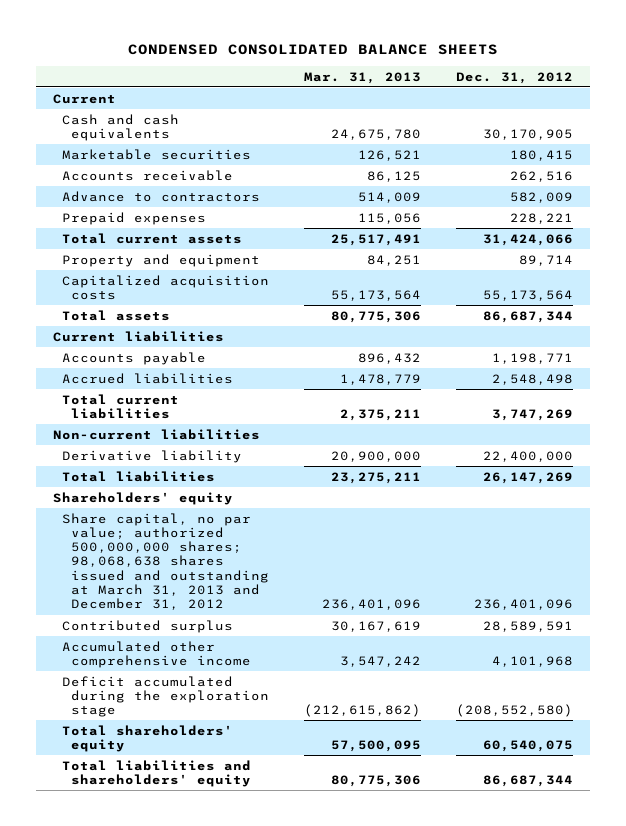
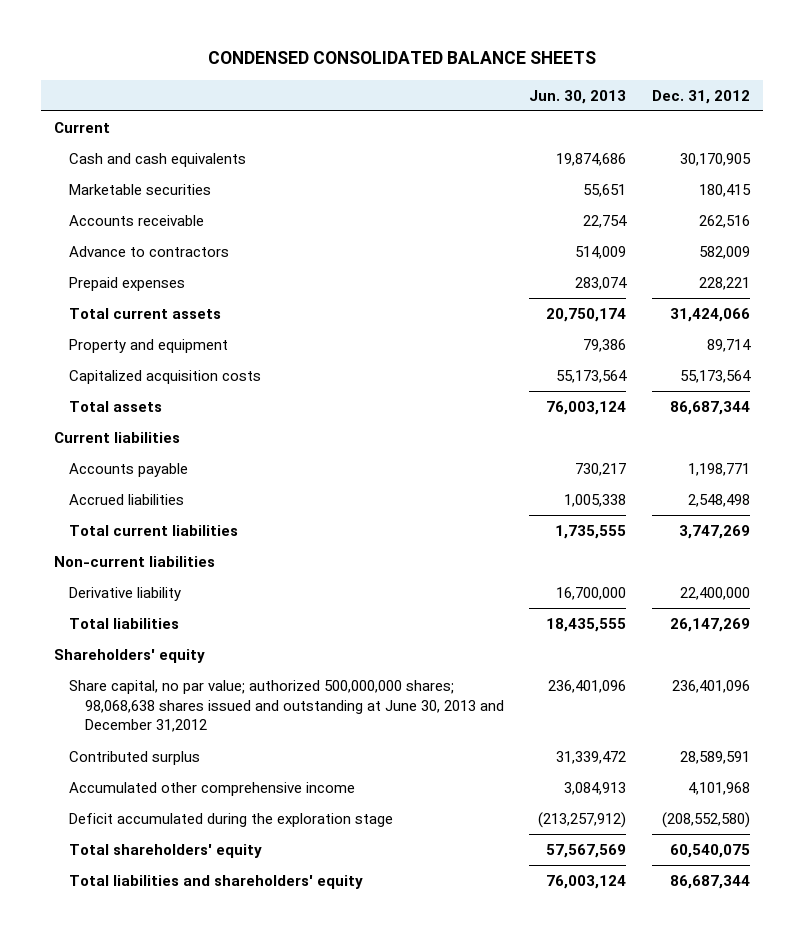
[304,71,422,84] Mar. 31, 2013 -> none
none -> [529,89,627,104] Jun. 30, 2013
[62,512,270,611] Share capital, no par value; authorized 500,000,000 shares; 98,068,638 shares issued and outstanding at March 31, 2013 and December 31, 2012 -> [69,680,504,733] Share capital, no par value; authorized 500,000,000 shares; 98,068,638 shares issued and outstanding at June 30, 2013 and December 31,2012

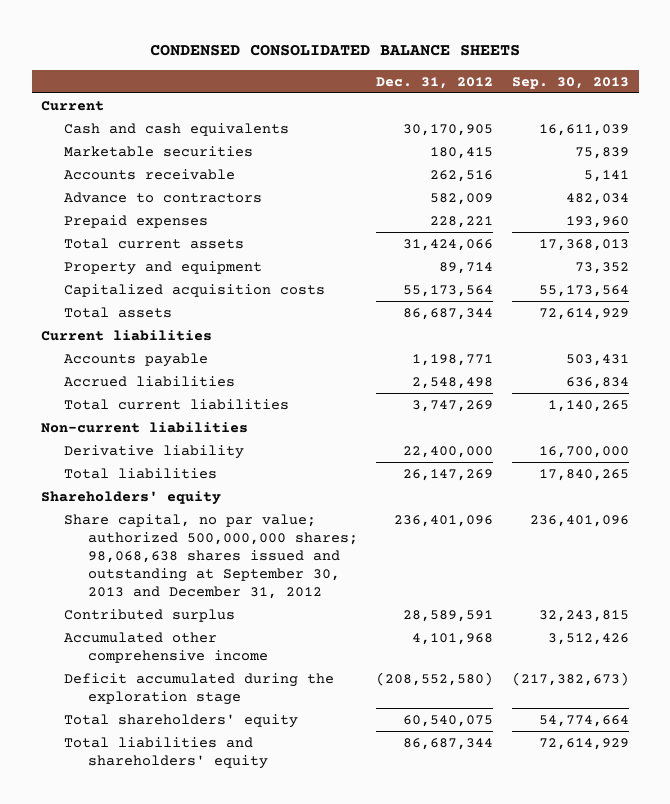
[529,89,627,104] Jun. 30, 2013 -> none
none -> [512,76,630,89] Sep. 30, 2013
[69,680,504,733] Share capital, no par value; authorized 500,000,000 shares; 98,068,638 shares issued and outstanding at June 30, 2013 and December 31,2012 -> [64,513,358,599] Share capital, no par value; authorized 500,000,000 shares; 98,068,638 shares issued and outstanding at September 30, 2013 and December 31, 2012

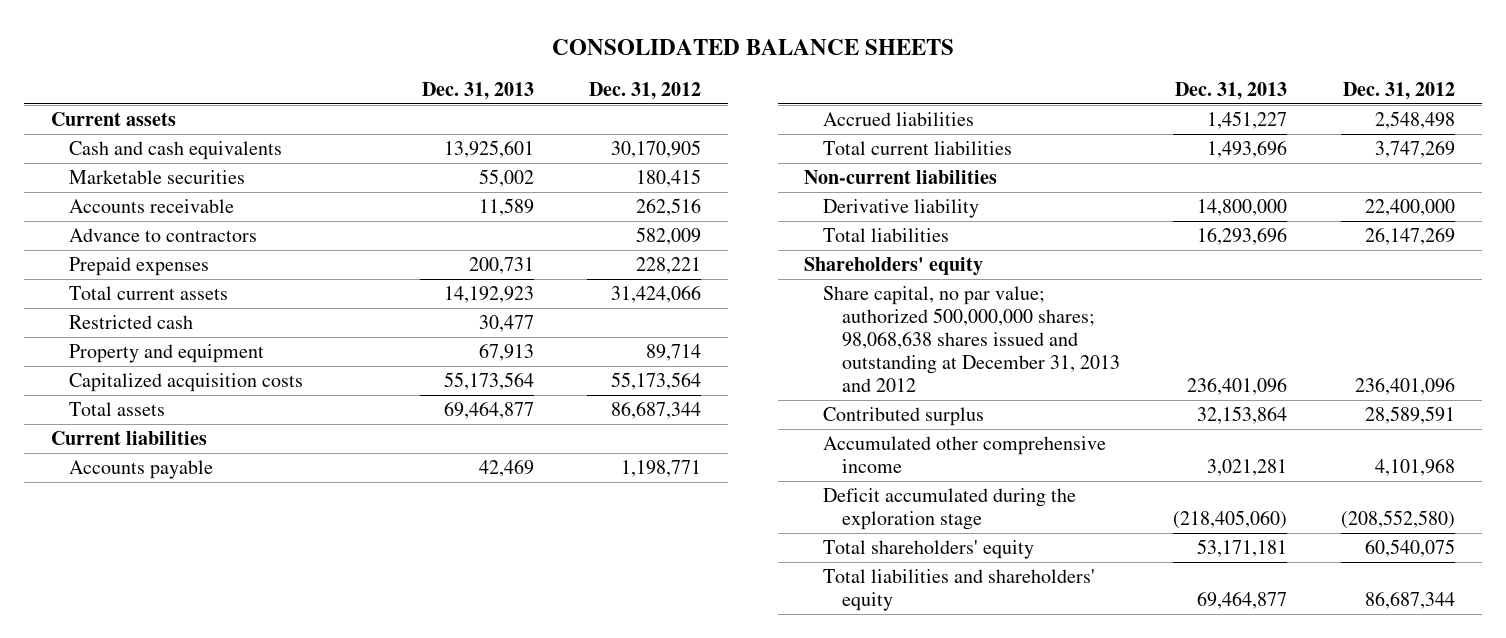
[150,43,521,56] CONDENSED CONSOLIDATED BALANCE SHEETS -> [551,38,954,55] CONSOLIDATED BALANCE SHEETS
[512,76,630,89] Sep. 30, 2013 -> none
none -> [421,81,534,100] Dec. 31, 2013
[41,100,105,111] Current -> [50,112,176,127] Current assets
none -> [69,315,194,330] Restricted cash
[64,513,358,599] Share capital, no par value; authorized 500,000,000 shares; 98,068,638 shares issued and outstanding at September 30, 2013 and December 31, 2012 -> [823,286,1120,392] Share capital, no par value; authorized 500,000,000 shares; 98,068,638 shares issued and outstanding at December 31, 2013 and 2012

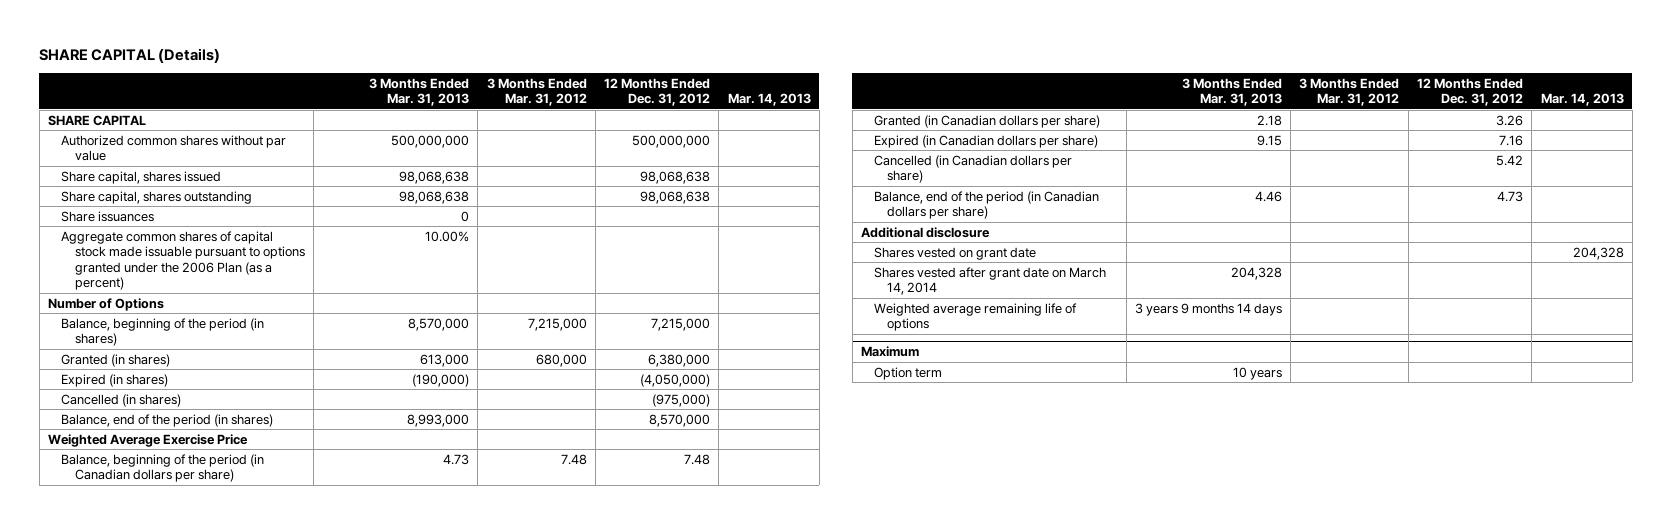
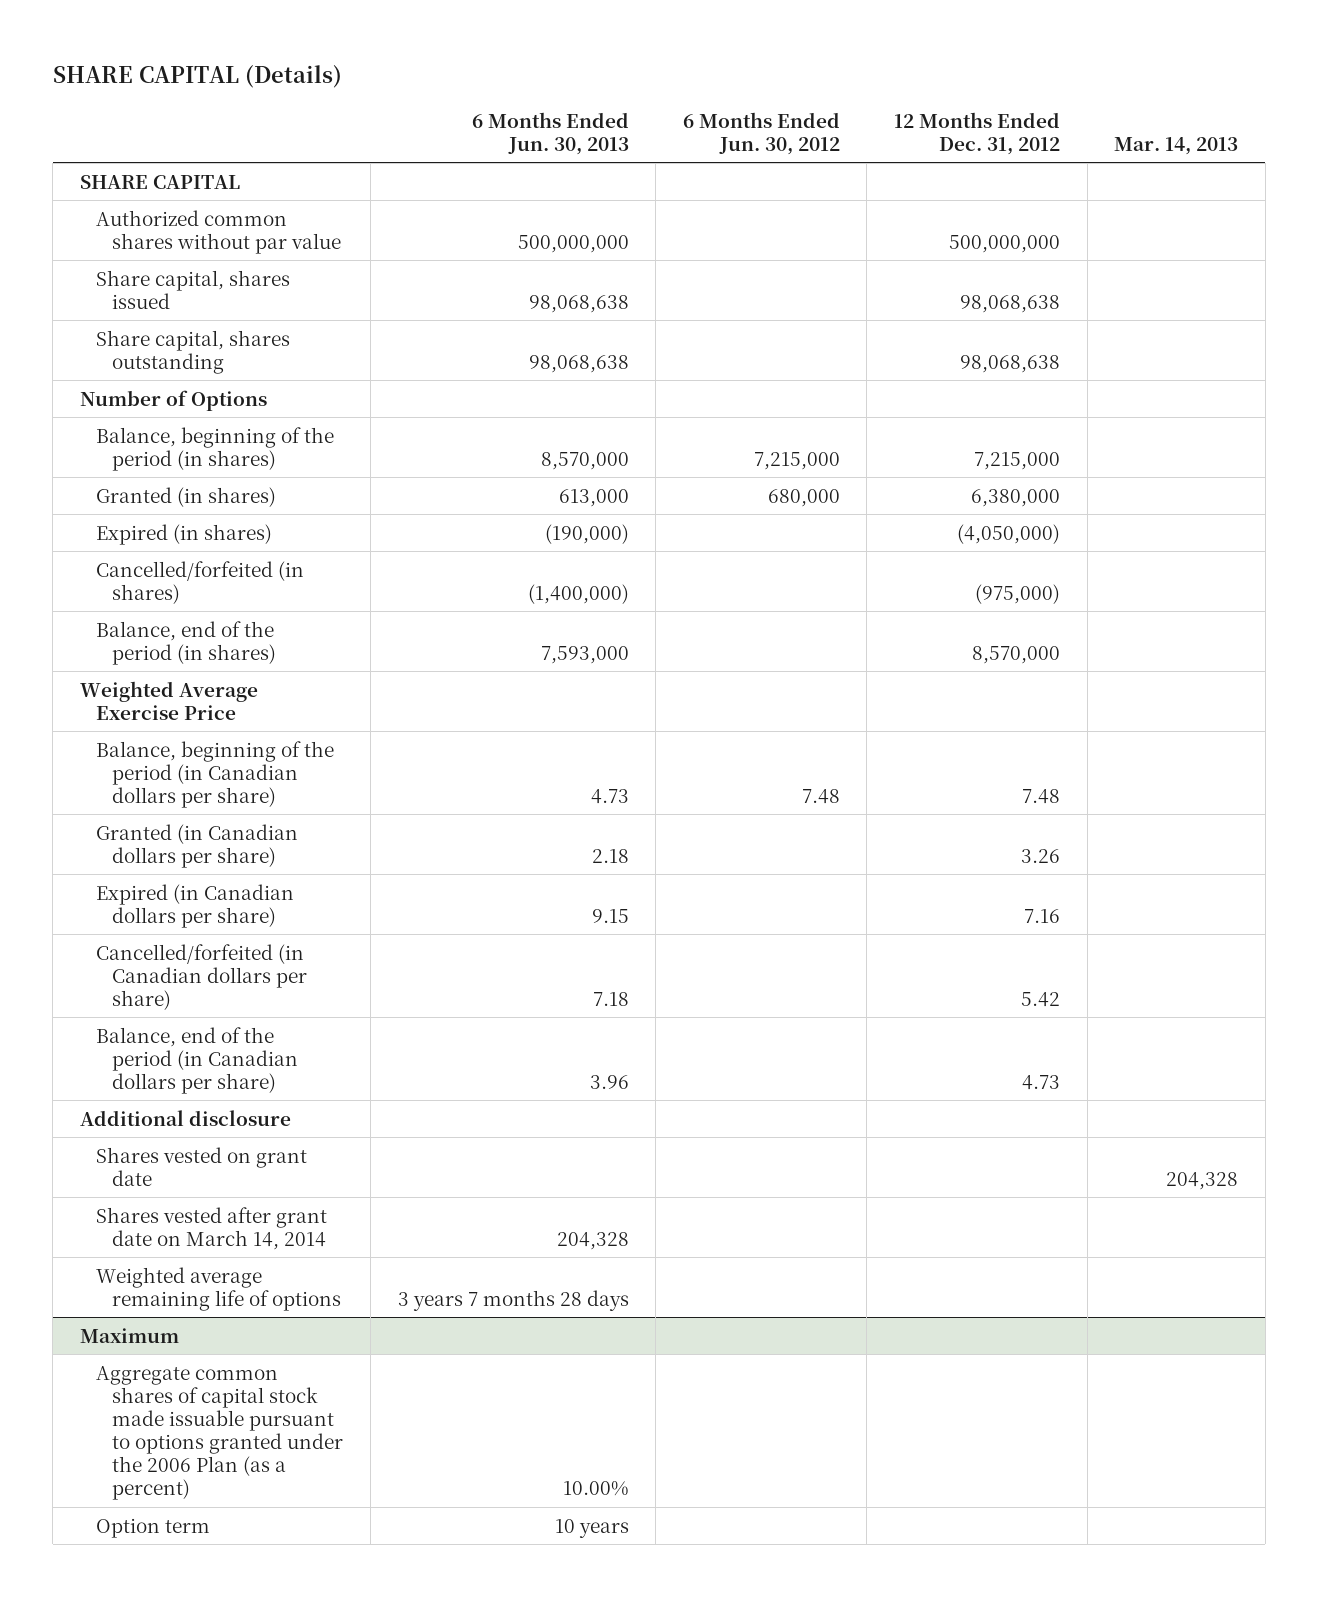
[369,77,470,107] 3 Months Ended Mar. 31, 2013 -> none
[486,77,587,107] 3 Months Ended Mar. 31, 2012 -> none
none -> [471,111,629,155] 6 Months Ended Jun. 30, 2013
none -> [682,111,840,155] 6 Months Ended Jun. 30, 2012
[61,210,155,222] Share issuances -> none
[61,230,305,291] Aggregate common shares of capital stock made issuable pursuant to options granted under the 2006 Plan (as a percent) -> none
[61,393,182,407] Cancelled (in shares) -> [96,560,305,604] Cancelled/forfeited (in shares)
[874,154,1073,184] Cancelled (in Canadian dollars per share) -> [96,943,308,1010] Cancelled/forfeited (in Canadian dollars per share)
none -> [96,1365,344,1501] Aggregate common shares of capital stock made issuable pursuant to options granted under the 2006 Plan (as a percent)

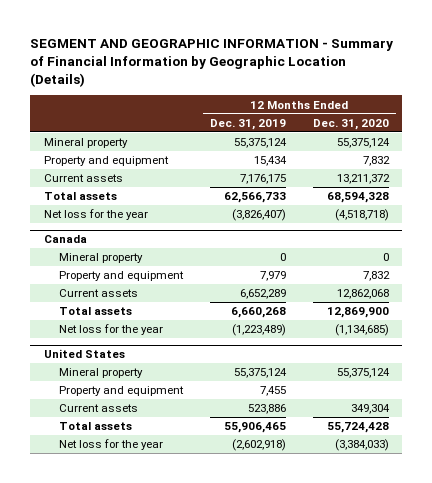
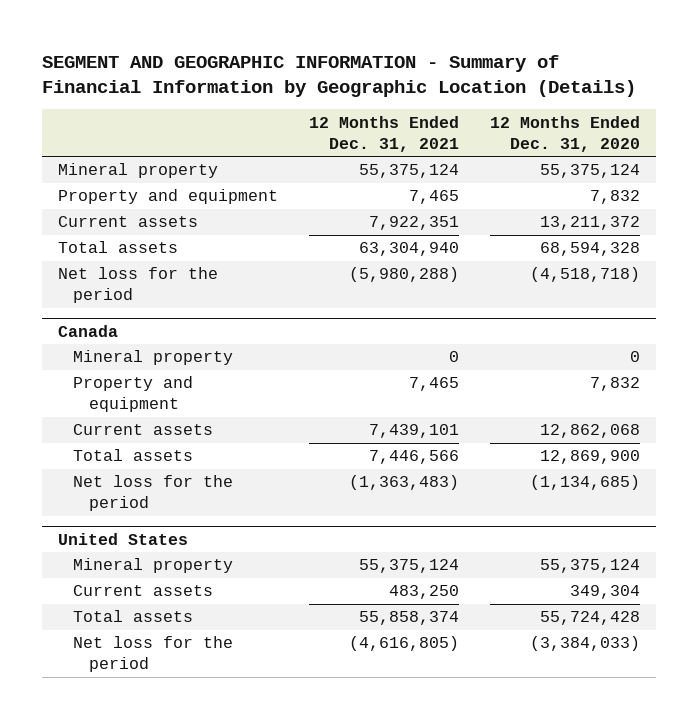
[209,118,286,130] Dec. 31, 2019 -> none
none -> [308,115,459,152] 12 Months Ended Dec. 31, 2021
[43,209,148,221] Net loss for the year -> [57,267,218,304] Net loss for the period
[59,324,164,336] Net loss for the year -> [73,475,234,512] Net loss for the period
[59,386,185,397] Property and equipment -> none
[59,439,164,451] Net loss for the year -> [73,636,234,673] Net loss for the period

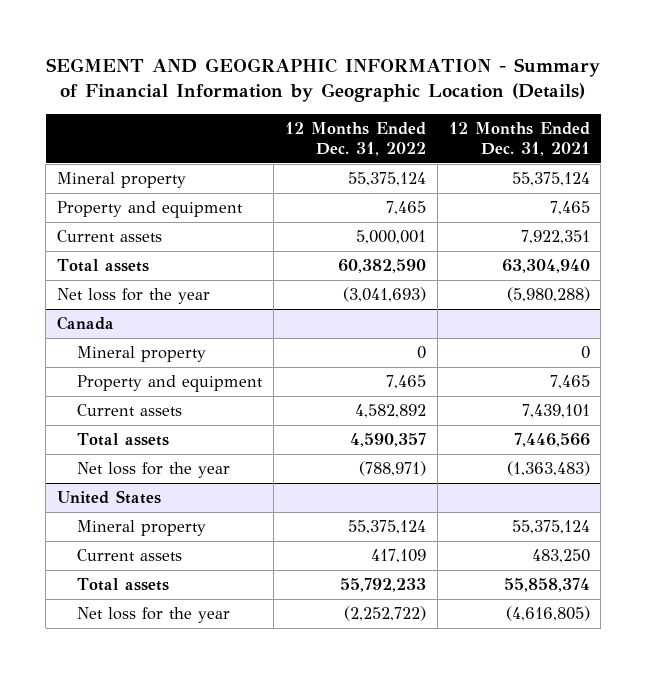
[490,115,641,152] 12 Months Ended Dec. 31, 2020 -> none
none -> [284,122,426,156] 12 Months Ended Dec. 31, 2022
[57,267,218,304] Net loss for the period -> [56,288,210,305] Net loss for the year
[73,475,234,512] Net loss for the period -> [77,462,231,479] Net loss for the year
[73,636,234,673] Net loss for the period -> [77,607,231,624] Net loss for the year

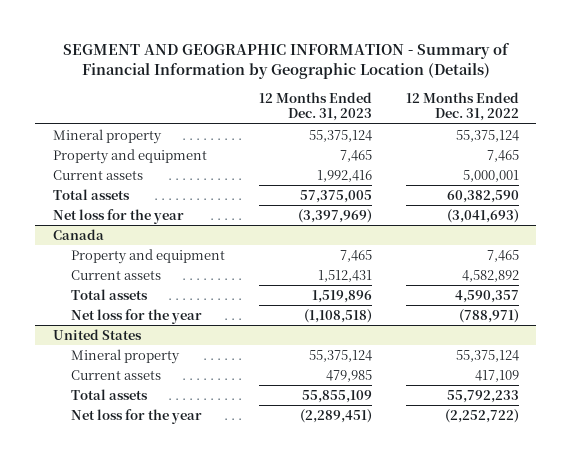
[448,122,590,156] 12 Months Ended Dec. 31, 2021 -> none
none -> [258,91,372,122] 12 Months Ended Dec. 31, 2023
[77,346,207,363] Mineral property -> none

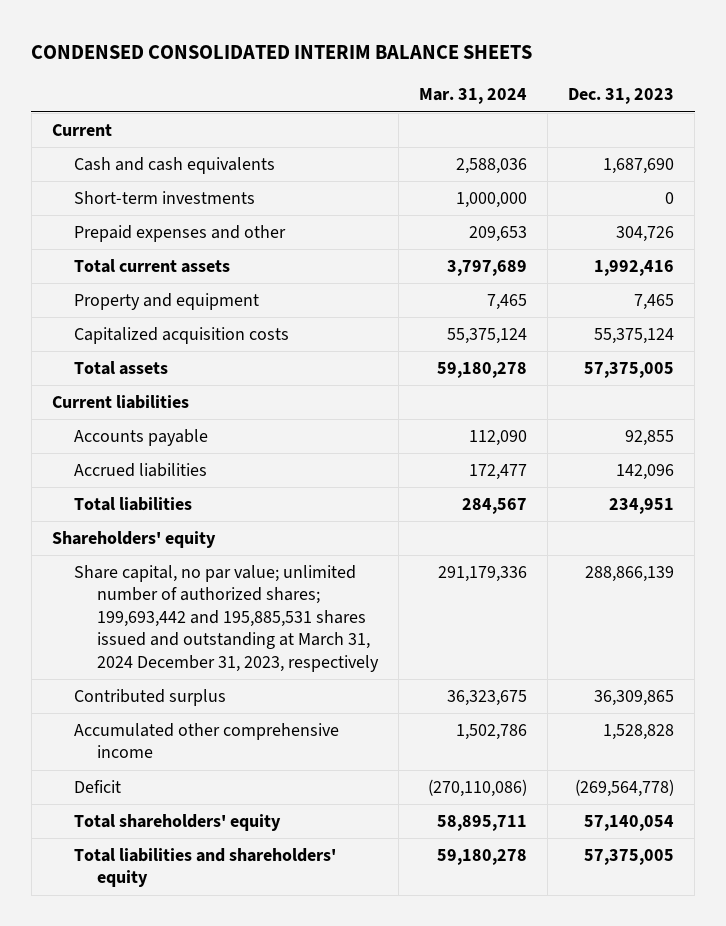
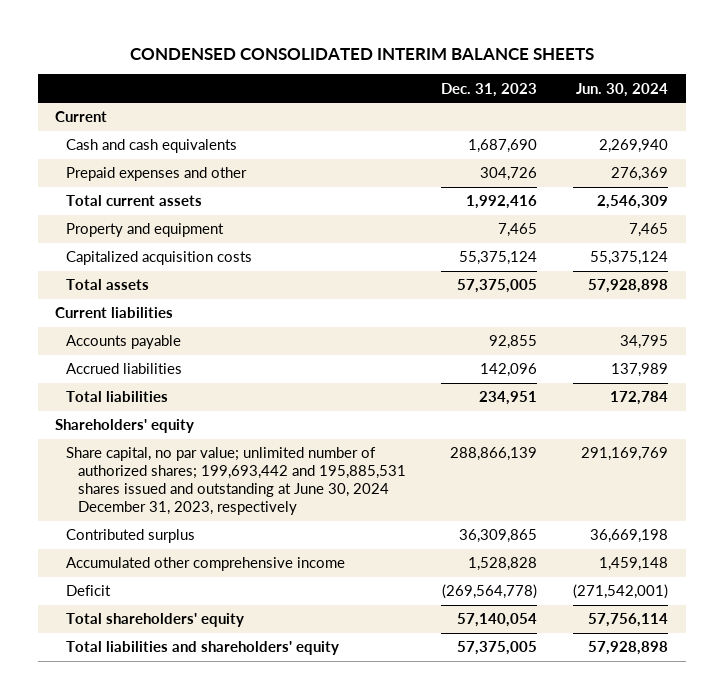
[418,88,527,105] Mar. 31, 2024 -> none
none -> [576,82,669,97] Jun. 30, 2024
[74,191,256,205] Short-term investments -> none
[74,565,379,672] Share capital, no par value; unlimited number of authorized shares; 199,693,442 and 195,885,531 shares issued and outstanding at March 31, 2024 December 31, 2023, respectively -> [66,447,406,516] Share capital, no par value; unlimited number of authorized shares; 199,693,442 and 195,885,531 shares issued and outstanding at June 30, 2024 December 31, 2023, respectively

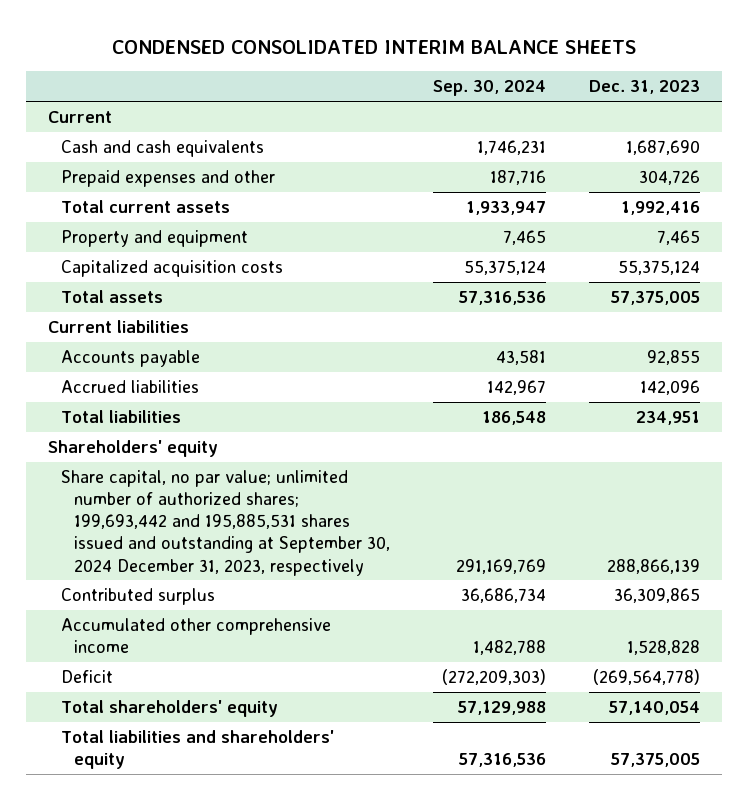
[576,82,669,97] Jun. 30, 2024 -> none
none -> [433,80,547,97] Sep. 30, 2024
[66,447,406,516] Share capital, no par value; unlimited number of authorized shares; 199,693,442 and 195,885,531 shares issued and outstanding at June 30, 2024 December 31, 2023, respectively -> [61,469,391,576] Share capital, no par value; unlimited number of authorized shares; 199,693,442 and 195,885,531 shares issued and outstanding at September 30, 2024 December 31, 2023, respectively

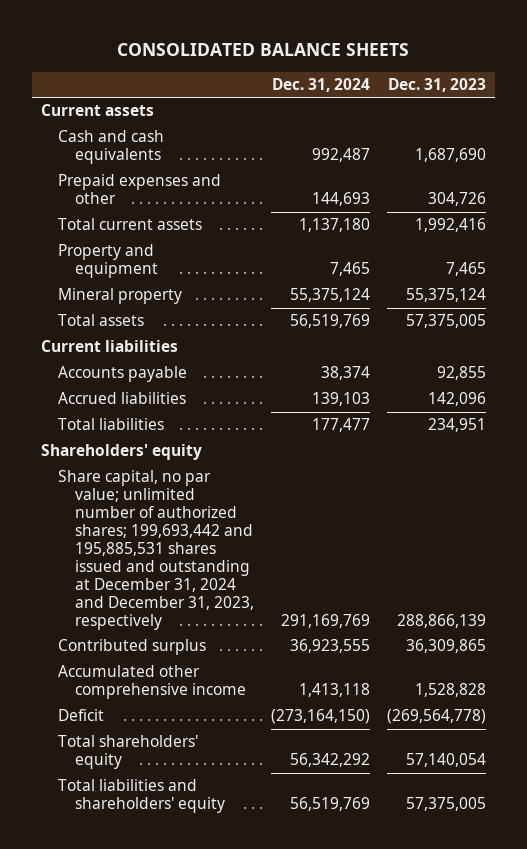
[111,39,636,54] CONDENSED CONSOLIDATED INTERIM BALANCE SHEETS -> [117,43,410,57] CONSOLIDATED BALANCE SHEETS
[433,80,547,97] Sep. 30, 2024 -> none
none -> [272,78,371,93] Dec. 31, 2024
[47,110,112,123] Current -> [40,104,154,117] Current assets
[61,259,284,277] Capitalized acquisition costs -> [57,288,182,305] Mineral property
[61,469,391,576] Share capital, no par value; unlimited number of authorized shares; 199,693,442 and 195,885,531 shares issued and outstanding at September 30, 2024 December 31, 2023, respectively -> [57,470,254,631] Share capital, no par value; unlimited number of authorized shares; 199,693,442 and 195,885,531 shares issued and outstanding at December 31, 2024 and December 31, 2023, respectively

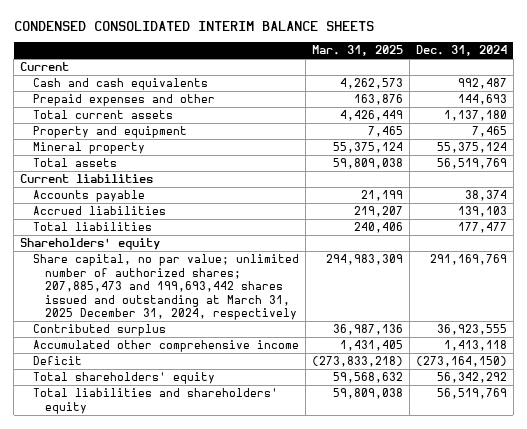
[117,43,410,57] CONSOLIDATED BALANCE SHEETS -> [13,20,374,31] CONDENSED CONSOLIDATED INTERIM BALANCE SHEETS
[388,78,487,93] Dec. 31, 2023 -> none
none -> [311,45,403,57] Mar. 31, 2025
[40,104,154,117] Current assets -> [20,62,70,72] Current
[57,470,254,631] Share capital, no par value; unlimited number of authorized shares; 199,693,442 and 195,885,531 shares issued and outstanding at December 31, 2024 and December 31, 2023, respectively -> [32,254,299,321] Share capital, no par value; unlimited number of authorized shares; 207,885,473 and 199,693,442 shares issued and outstanding at March 31, 2025 December 31, 2024, respectively

